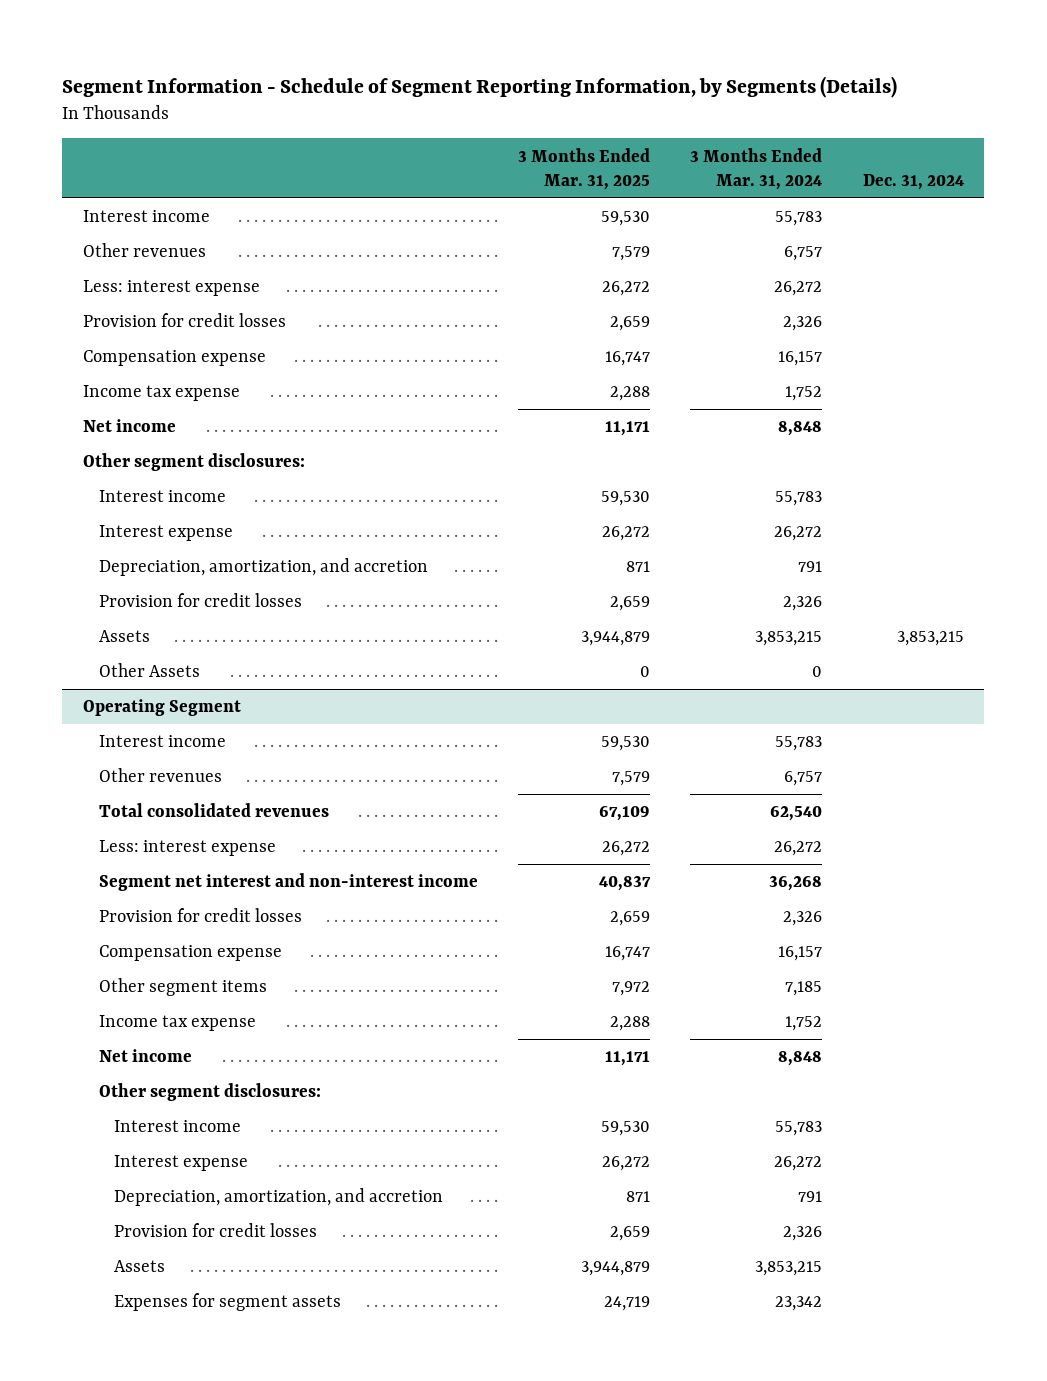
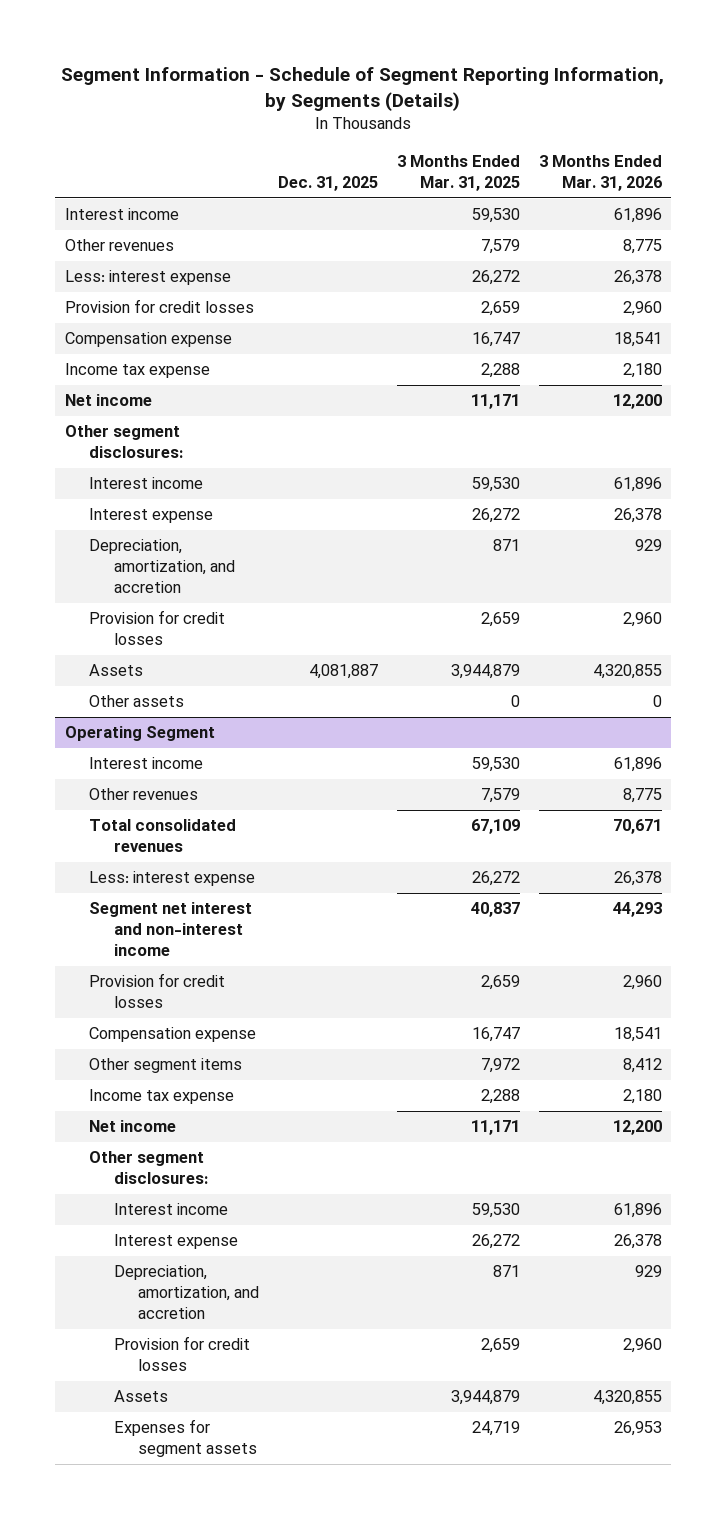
[690,147,823,190] 3 Months Ended Mar. 31, 2024 -> none
[862,173,964,190] Dec. 31, 2024 -> none
none -> [278,176,379,192] Dec. 31, 2025
none -> [538,155,662,192] 3 Months Ended Mar. 31, 2026
[98,663,200,678] Other Assets -> [89,695,185,708] Other assets

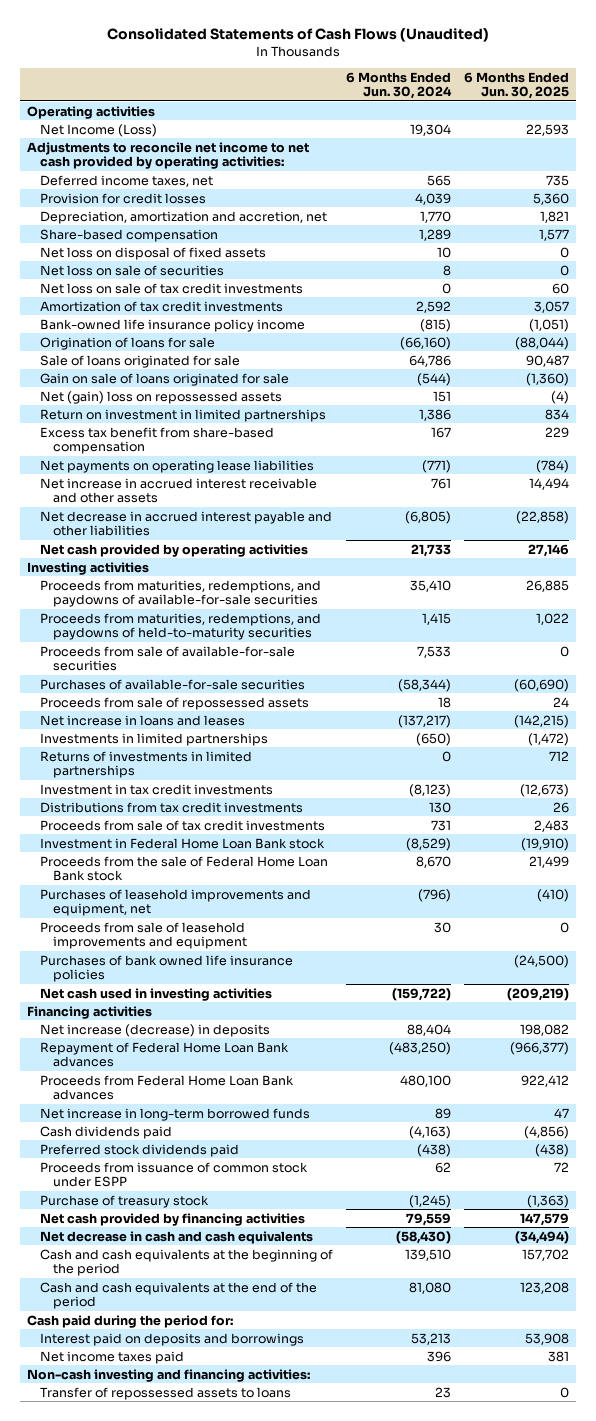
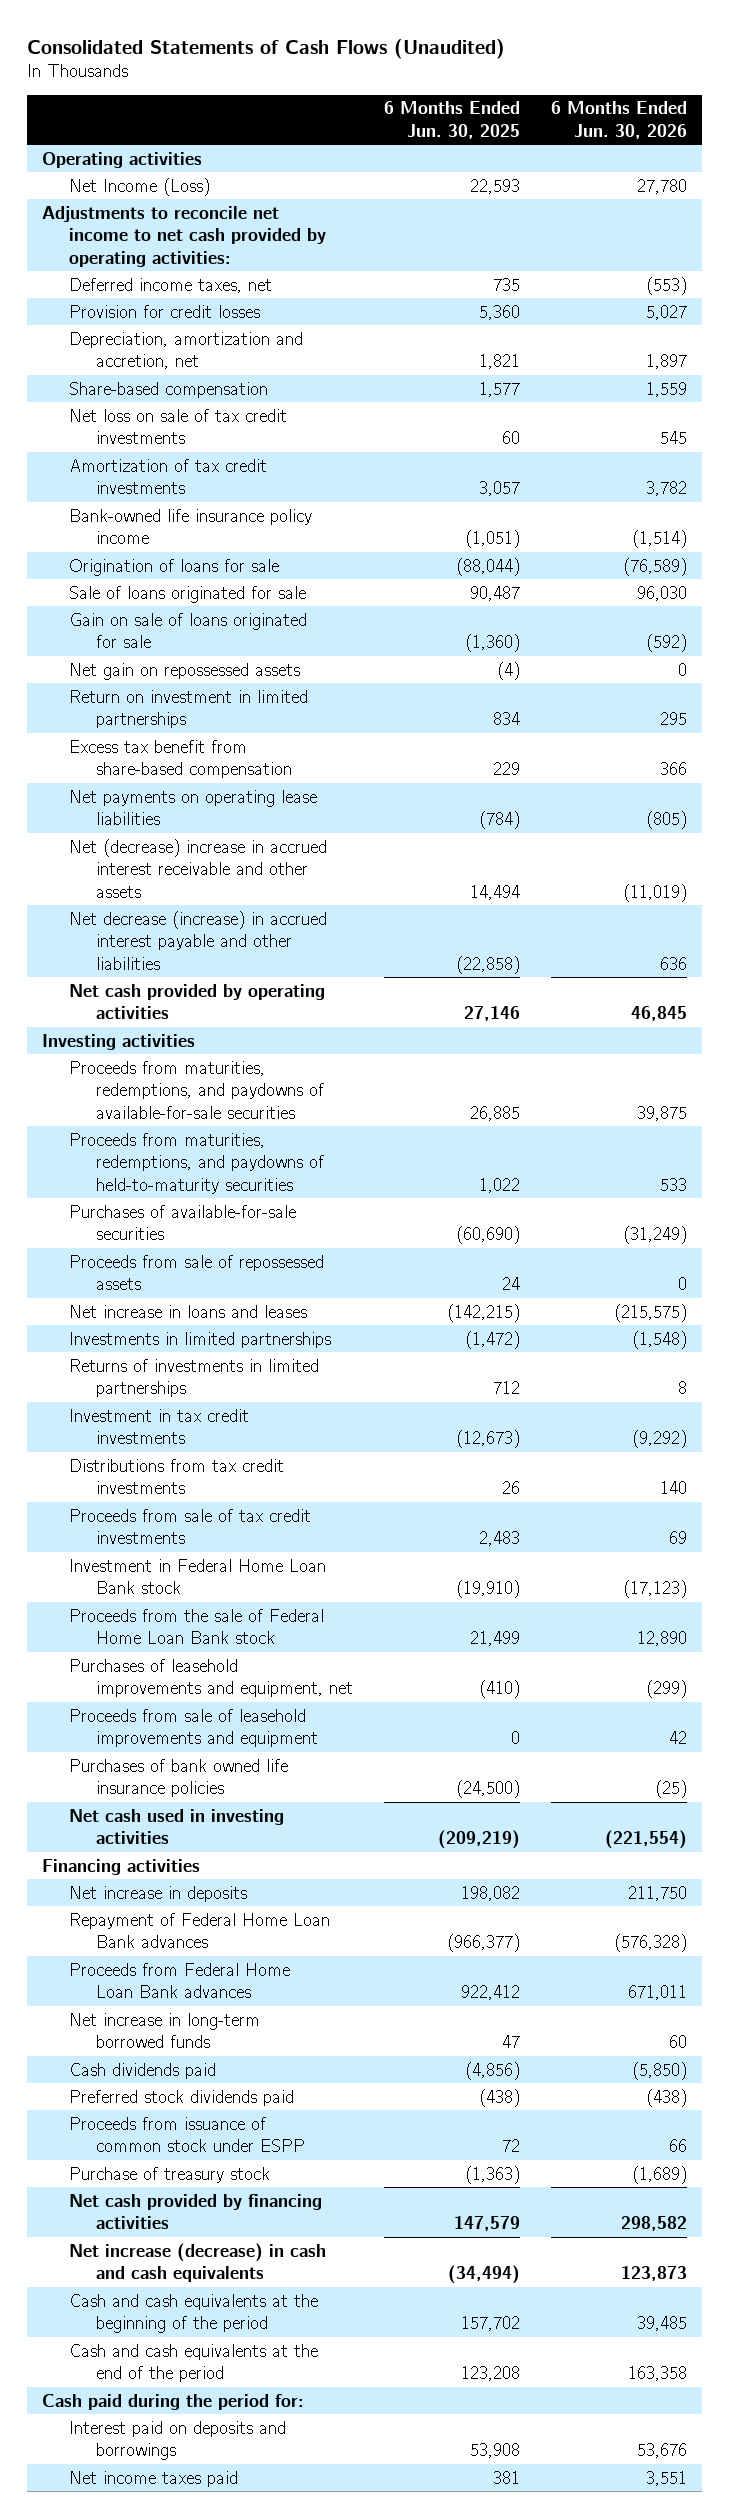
[346,71,453,99] 6 Months Ended Jun. 30, 2024 -> none
none -> [550,101,687,139] 6 Months Ended Jun. 30, 2026
[39,246,266,260] Net loss on disposal of fixed assets -> none
[39,264,224,276] Net loss on sale of securities -> none
[39,390,282,404] Net (gain) loss on repossessed assets -> [69,662,301,680] Net gain on repossessed assets
[39,477,317,503] Net increase in accrued interest receivable and other assets -> [69,838,328,898] Net (decrease) increase in accrued interest receivable and other assets
[39,510,332,536] Net decrease in accrued interest payable and other liabilities -> [69,910,328,970] Net decrease (increase) in accrued interest payable and other liabilities
[39,645,295,671] Proceeds from sale of available-for-sale securities -> none
[39,1023,270,1037] Net increase (decrease) in deposits -> [69,1885,248,1902] Net increase in deposits
[39,1230,313,1244] Net decrease in cash and cash equivalents -> [69,2242,327,2283] Net increase (decrease) in cash and cash equivalents
[26,1368,310,1382] Non-cash investing and financing activities: -> none
[39,1386,291,1400] Transfer of repossessed assets to loans -> none

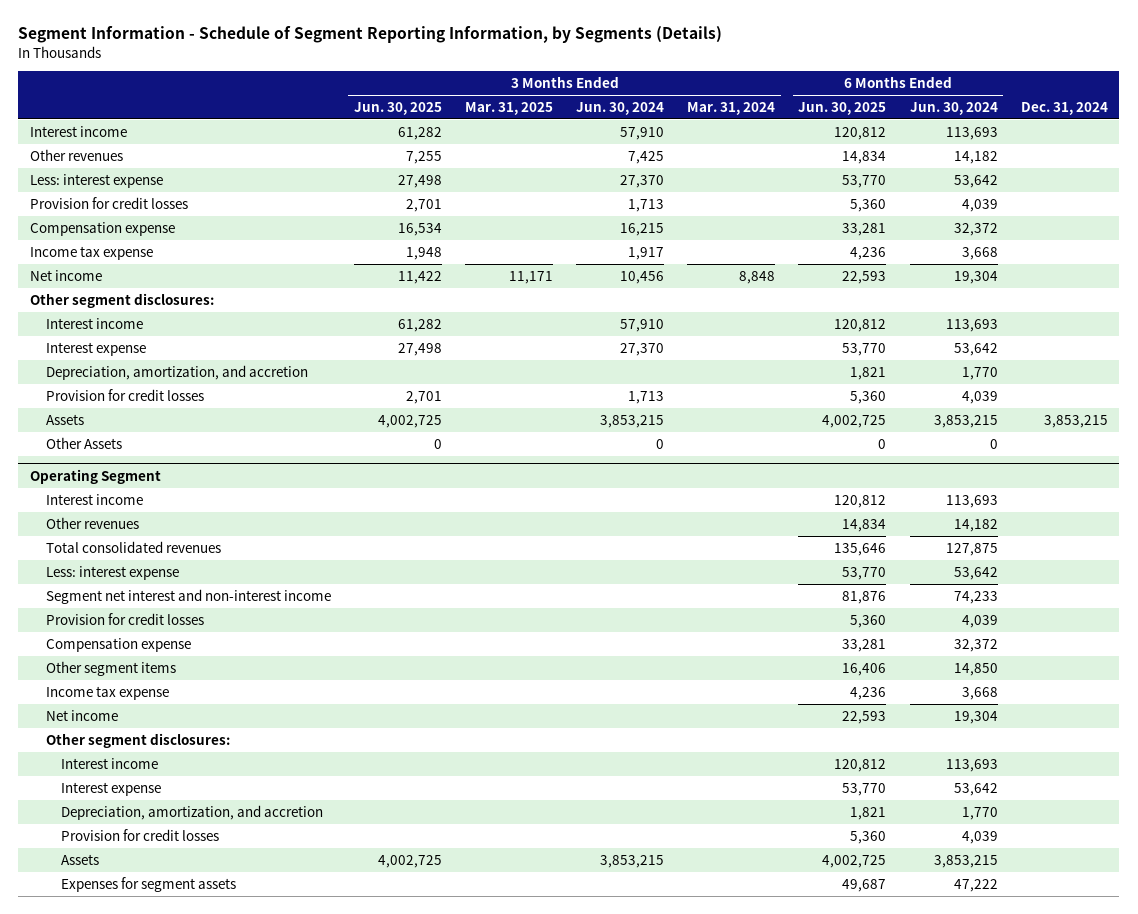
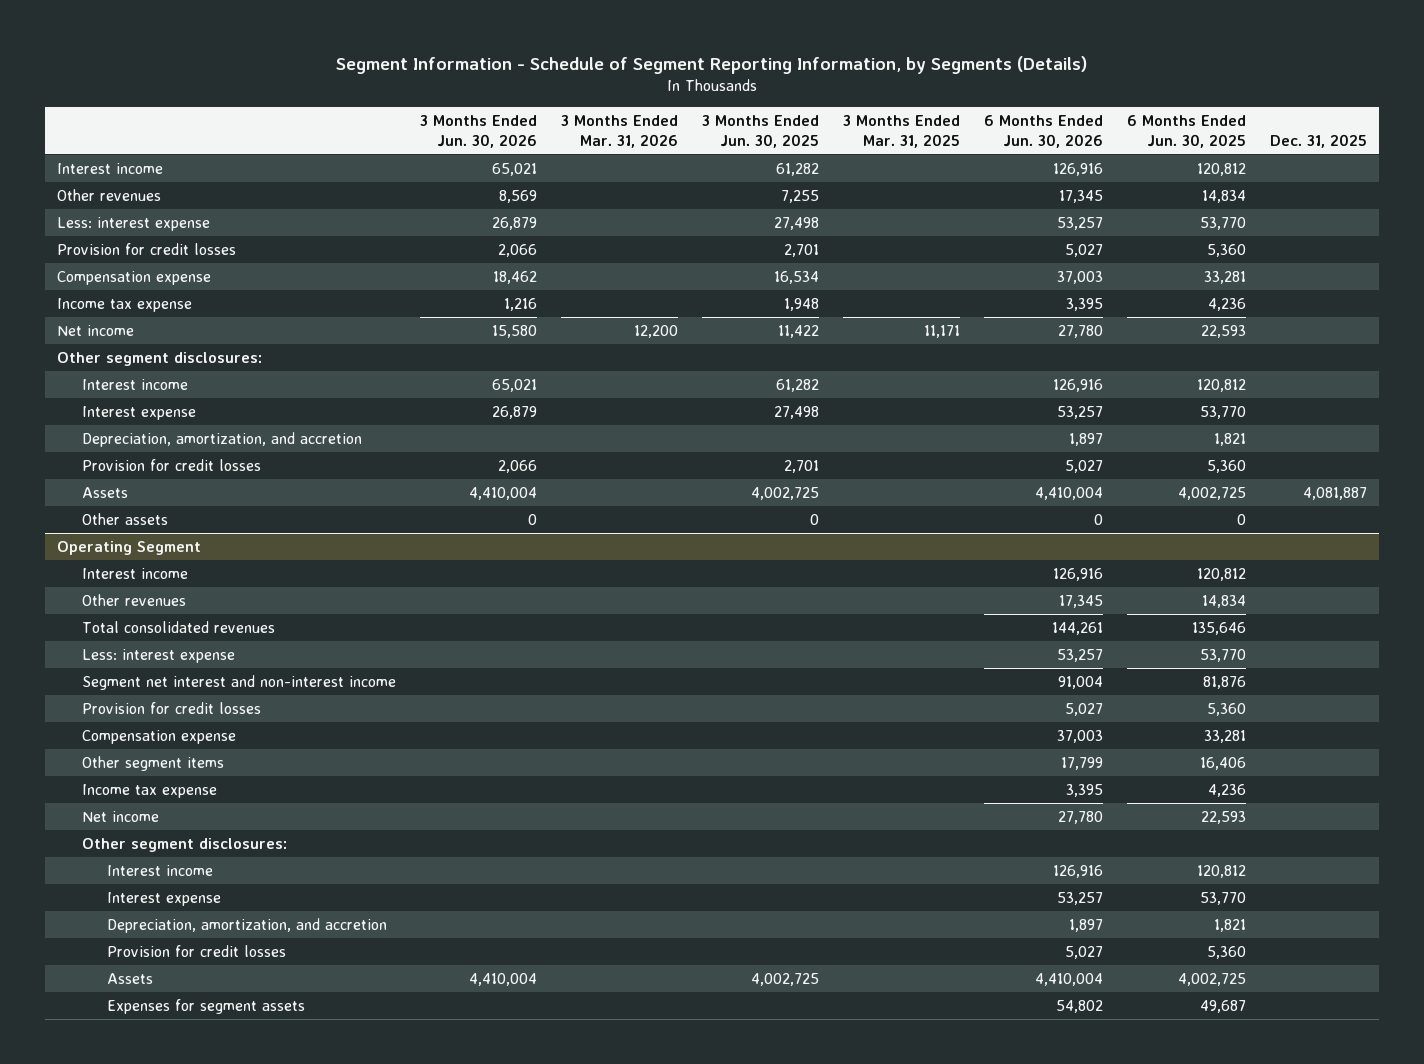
[576,101,665,115] Jun. 30, 2024 -> none
[687,101,776,115] Mar. 31, 2024 -> none
[909,101,998,115] Jun. 30, 2024 -> none
[1020,101,1108,115] Dec. 31, 2024 -> none
none -> [419,115,537,149] 3 Months Ended Jun. 30, 2026
none -> [560,115,678,149] 3 Months Ended Mar. 31, 2026
none -> [984,115,1104,149] 6 Months Ended Jun. 30, 2026
none -> [1270,134,1368,149] Dec. 31, 2025
[45,436,122,449] Other Assets -> [81,512,168,525] Other assets

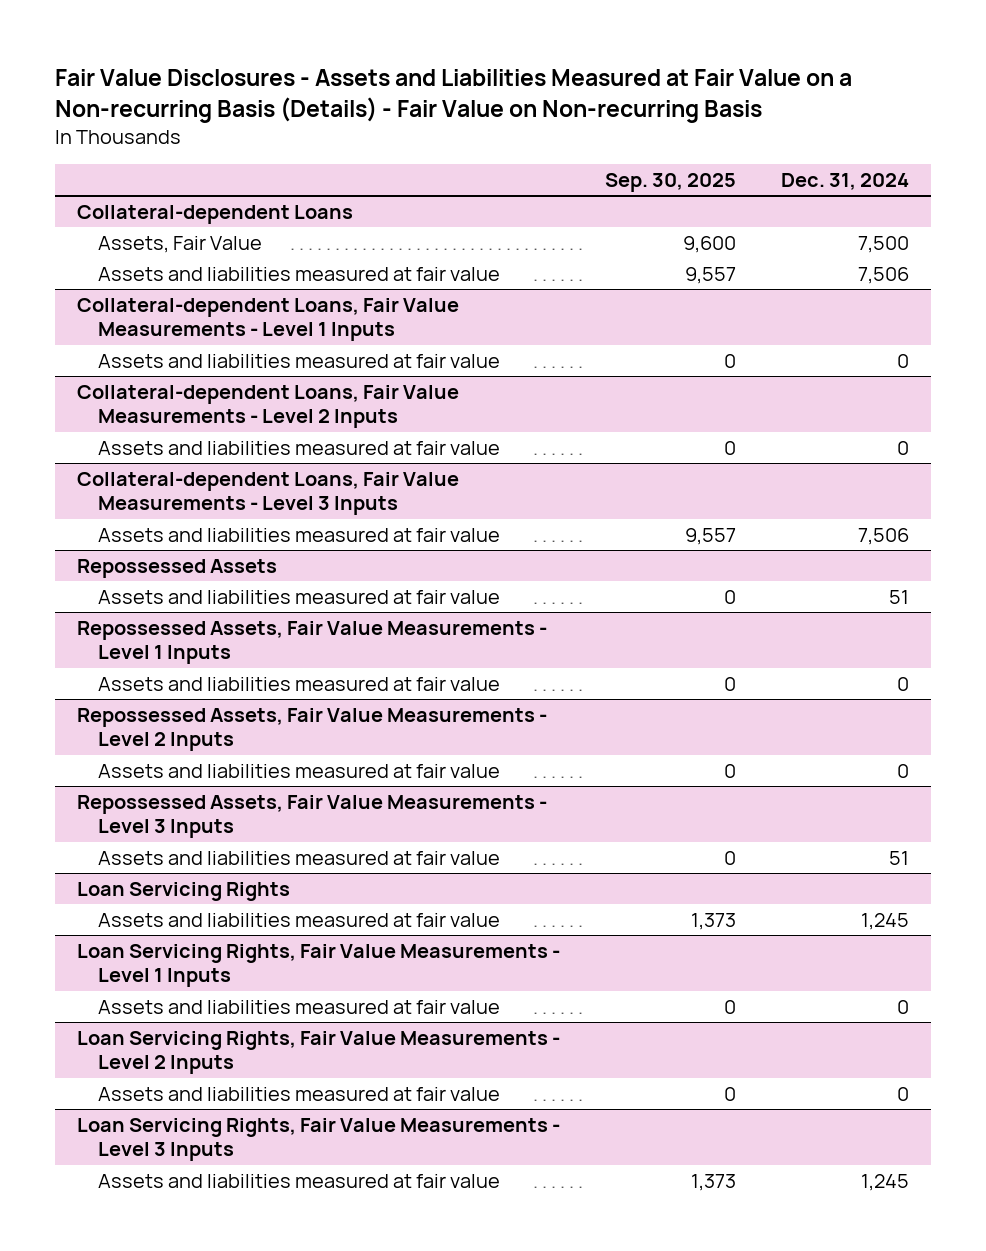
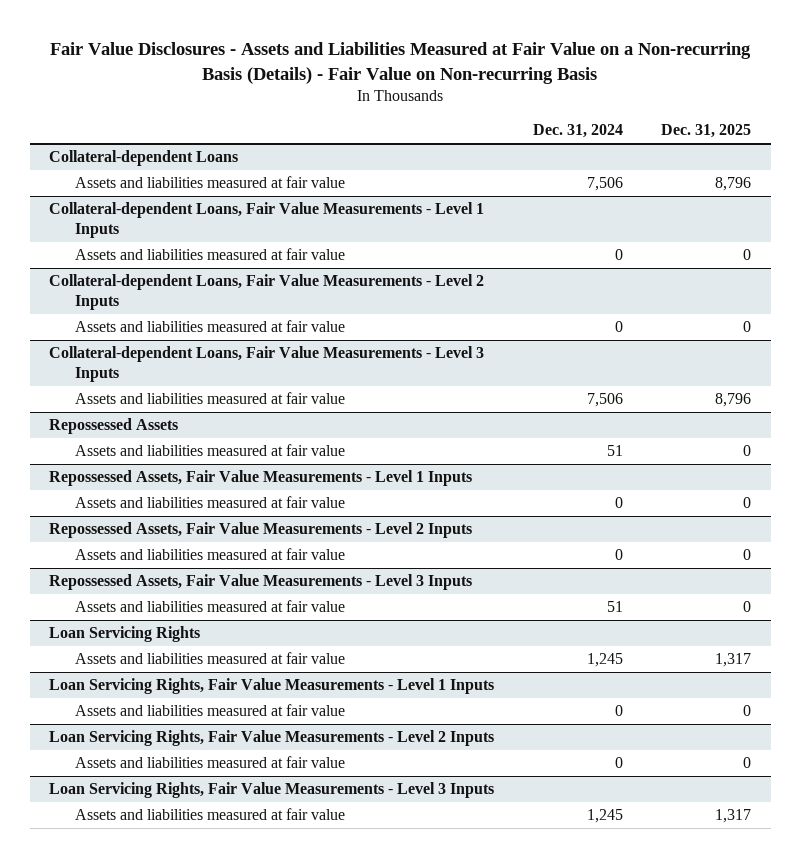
[604,172,736,192] Sep. 30, 2025 -> none
none -> [661,124,752,139] Dec. 31, 2025
[98,235,263,253] Assets, Fair Value -> none

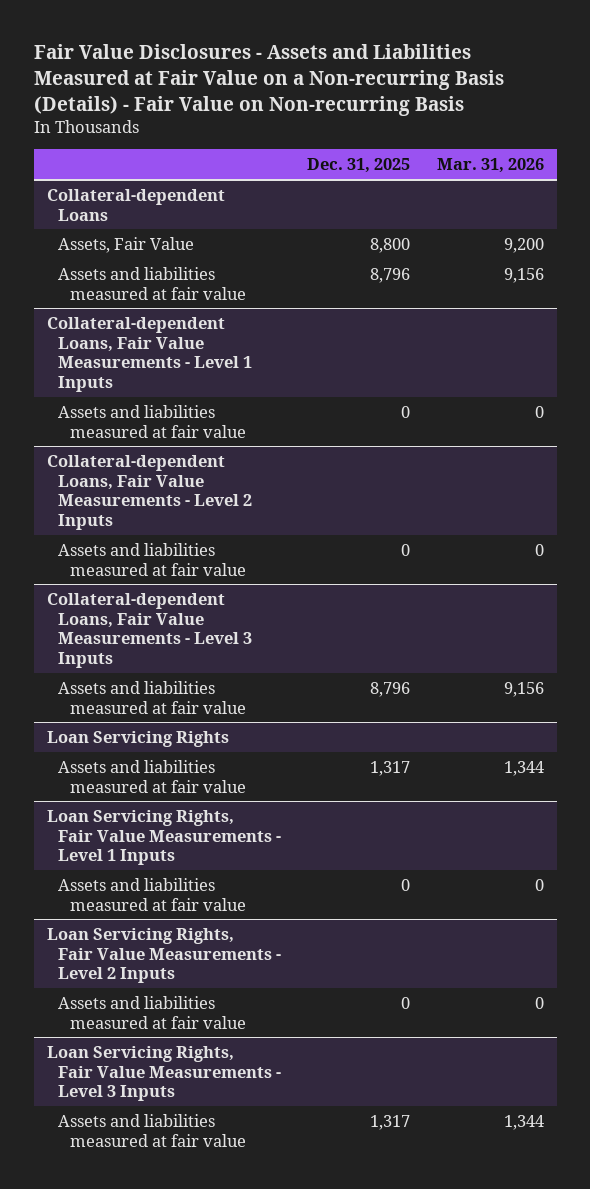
[532,124,623,139] Dec. 31, 2024 -> none
none -> [436,158,544,174] Mar. 31, 2026
none -> [58,236,195,253] Assets, Fair Value
[49,418,179,435] Repossessed Assets -> none
[74,444,345,457] Assets and liabilities measured at fair value -> none
[49,470,473,487] Repossessed Assets, Fair Value Measurements - Level 1 Inputs -> none
[74,496,345,509] Assets and liabilities measured at fair value -> none
[49,522,473,539] Repossessed Assets, Fair Value Measurements - Level 2 Inputs -> none
[74,548,345,561] Assets and liabilities measured at fair value -> none
[49,574,473,591] Repossessed Assets, Fair Value Measurements - Level 3 Inputs -> none
[74,600,345,613] Assets and liabilities measured at fair value -> none

